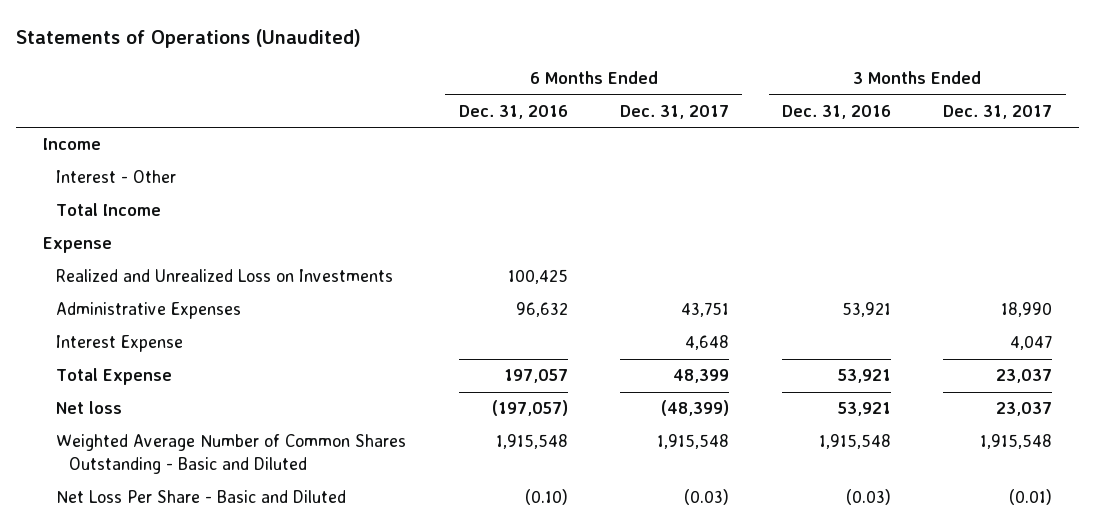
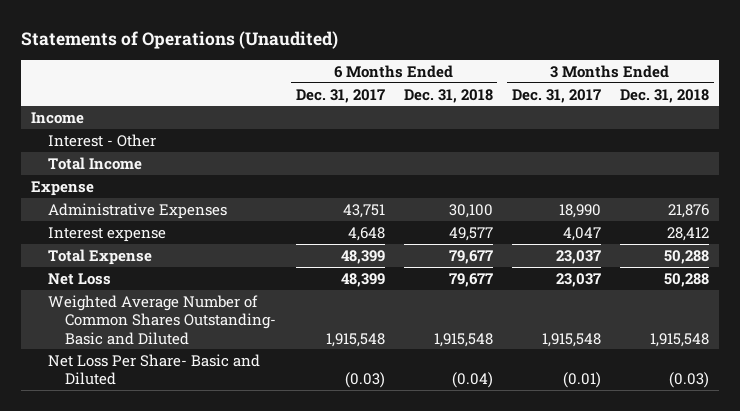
[458,104,568,119] Dec. 31, 2016 -> none
[781,104,891,119] Dec. 31, 2016 -> none
none -> [403,88,493,103] Dec. 31, 2018
none -> [619,88,709,103] Dec. 31, 2018
[55,269,393,283] Realized and Unrealized Loss on Investments -> none
[55,335,183,353] Interest Expense -> [47,226,166,242] Interest expense
[55,401,122,415] Net loss -> [47,272,111,285] Net Loss
[661,400,730,417] (48,399) -> [340,272,385,287] 48,399
[55,434,406,475] Weighted Average Number of Common Shares Outstanding - Basic and Diluted -> [47,294,277,345] Weighted Average Number of Common Shares Outstanding- Basic and Diluted
[55,490,346,504] Net Loss Per Share - Basic and Diluted -> [47,353,260,386] Net Loss Per Share- Basic and Diluted

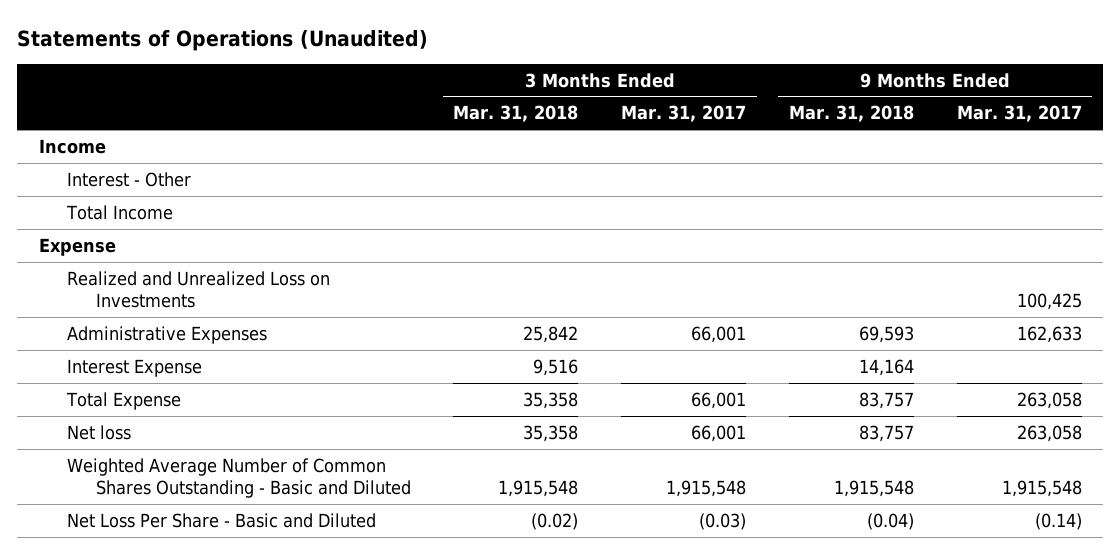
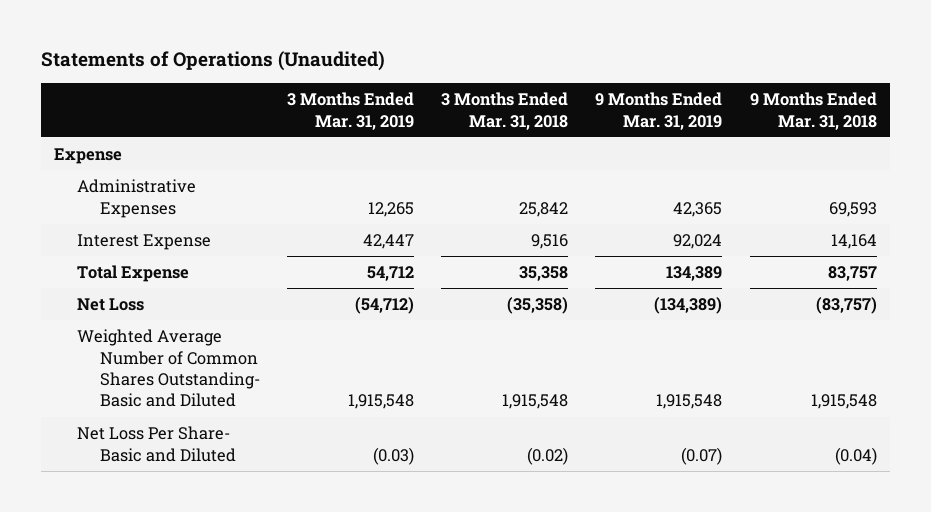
[621,105,747,123] Mar. 31, 2017 -> none
[956,105,1082,123] Mar. 31, 2017 -> none
none -> [286,92,414,130] 3 Months Ended Mar. 31, 2019
none -> [595,92,723,130] 9 Months Ended Mar. 31, 2019
[38,138,106,154] Income -> none
[67,171,192,187] Interest - Other -> none
[66,204,174,220] Total Income -> none
[67,270,331,309] Realized and Unrealized Loss on Investments -> none
[67,424,132,440] Net loss -> [77,298,145,312] Net Loss
[523,424,579,442] 35,358 -> [507,297,569,315] (35,358)
[858,424,914,442] 83,757 -> [815,297,877,315] (83,757)
[67,457,411,499] Weighted Average Number of Common Shares Outstanding - Basic and Diluted -> [77,329,260,408] Weighted Average Number of Common Shares Outstanding- Basic and Diluted
[67,512,377,528] Net Loss Per Share - Basic and Diluted -> [77,426,236,462] Net Loss Per Share- Basic and Diluted

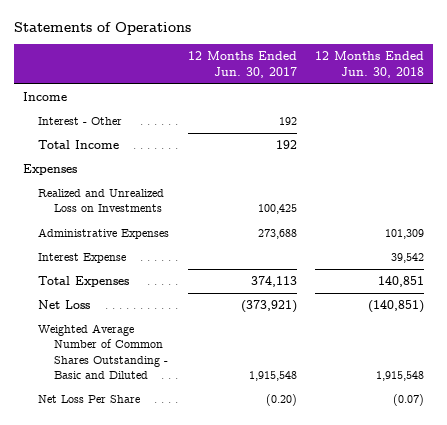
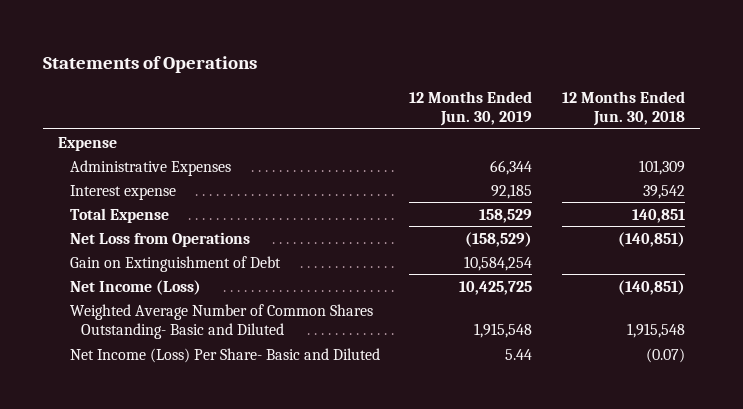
[187,51,297,78] 12 Months Ended Jun. 30, 2017 -> none
none -> [409,90,533,126] 12 Months Ended Jun. 30, 2019
[22,92,67,102] Income -> none
[38,117,123,126] Interest - Other -> none
[38,140,120,150] Total Income -> none
[38,189,165,213] Realized and Unrealized Loss on Investments -> none
[22,164,77,176] Expenses -> [58,136,118,151] Expense
[38,253,127,264] Interest Expense -> [69,184,176,200] Interest expense
[38,276,130,288] Total Expenses -> [69,207,169,223] Total Expense
none -> [69,231,250,247] Net Loss from Operations
none -> [69,255,281,272] Gain on Extinguishment of Debt
[38,300,91,310] Net Loss -> [69,279,201,295] Net Income (Loss)
[38,324,168,379] Weighted Average Number of Common Shares Outstanding - Basic and Diluted -> [69,303,373,340] Weighted Average Number of Common Shares Outstanding- Basic and Diluted
[38,395,141,404] Net Loss Per Share -> [69,347,380,363] Net Income (Loss) Per Share- Basic and Diluted

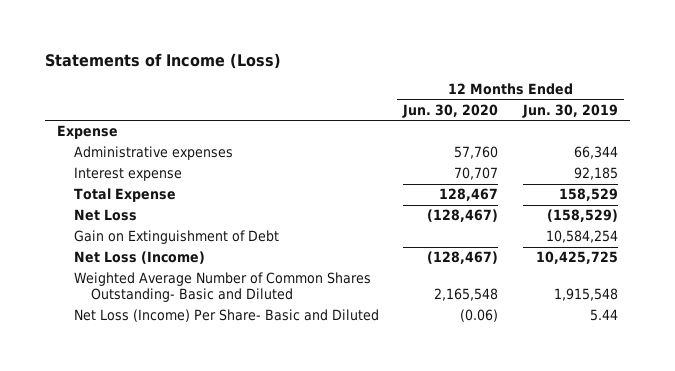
[43,55,258,73] Statements of Operations -> [45,52,282,69] Statements of Income (Loss)
[561,90,685,126] 12 Months Ended Jun. 30, 2018 -> none
none -> [402,103,499,118] Jun. 30, 2020
[69,159,231,176] Administrative Expenses -> [74,146,234,161] Administrative expenses
[69,231,250,247] Net Loss from Operations -> [74,209,138,222] Net Loss
[69,279,201,295] Net Income (Loss) -> [74,251,206,265] Net Loss (Income)
[69,347,380,363] Net Income (Loss) Per Share- Basic and Diluted -> [74,309,380,323] Net Loss (Income) Per Share- Basic and Diluted

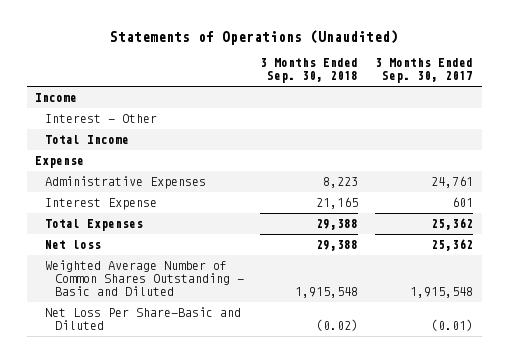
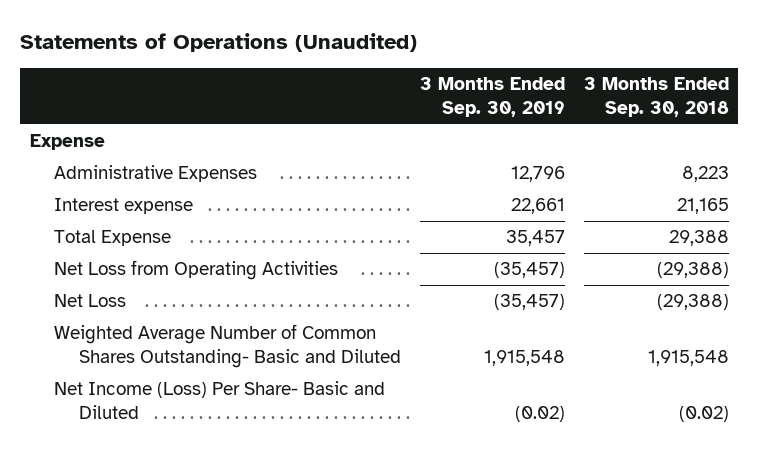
[375,58,474,84] 3 Months Ended Sep. 30, 2017 -> none
none -> [419,76,565,118] 3 Months Ended Sep. 30, 2019
[35,93,78,103] Income -> none
[44,114,157,124] Interest - Other -> none
[44,135,129,145] Total Income -> none
[44,198,157,211] Interest Expense -> [54,198,194,215] Interest expense
[44,219,143,232] Total Expenses -> [54,230,172,247] Total Expense
none -> [54,260,339,281] Net Loss from Operating Activities
[44,240,101,250] Net loss -> [54,294,127,308] Net Loss
[316,240,359,252] 29,388 -> [656,294,729,311] (29,388)
[44,260,244,297] Weighted Average Number of Common Shares Outstanding - Basic and Diluted -> [54,324,402,369] Weighted Average Number of Common Shares Outstanding- Basic and Diluted
[44,307,241,331] Net Loss Per Share-Basic and Diluted -> [54,381,386,420] Net Income (Loss) Per Share- Basic and Diluted

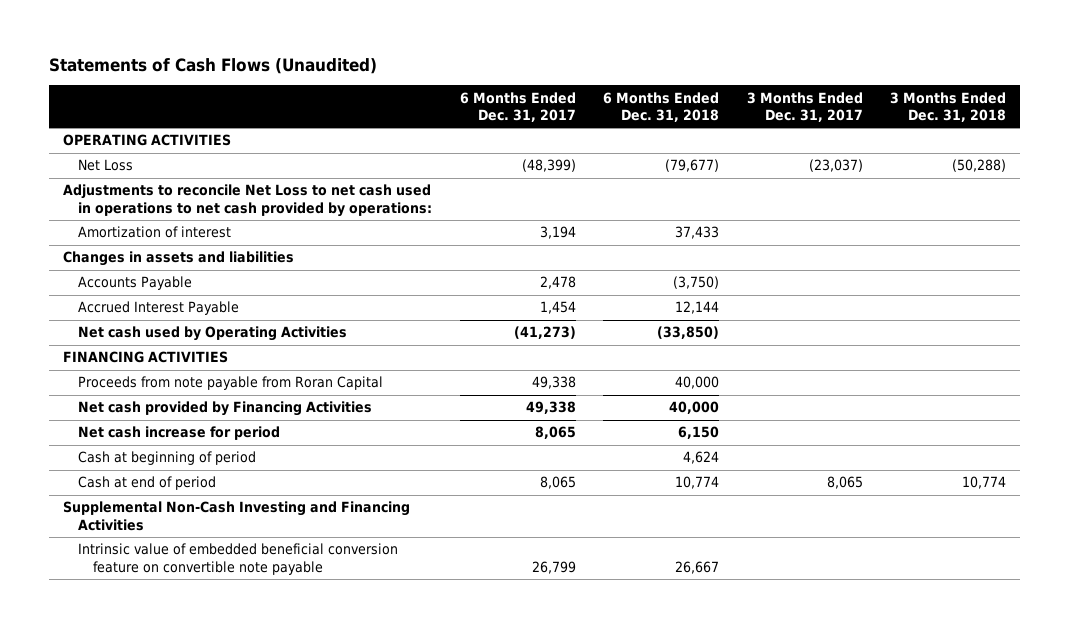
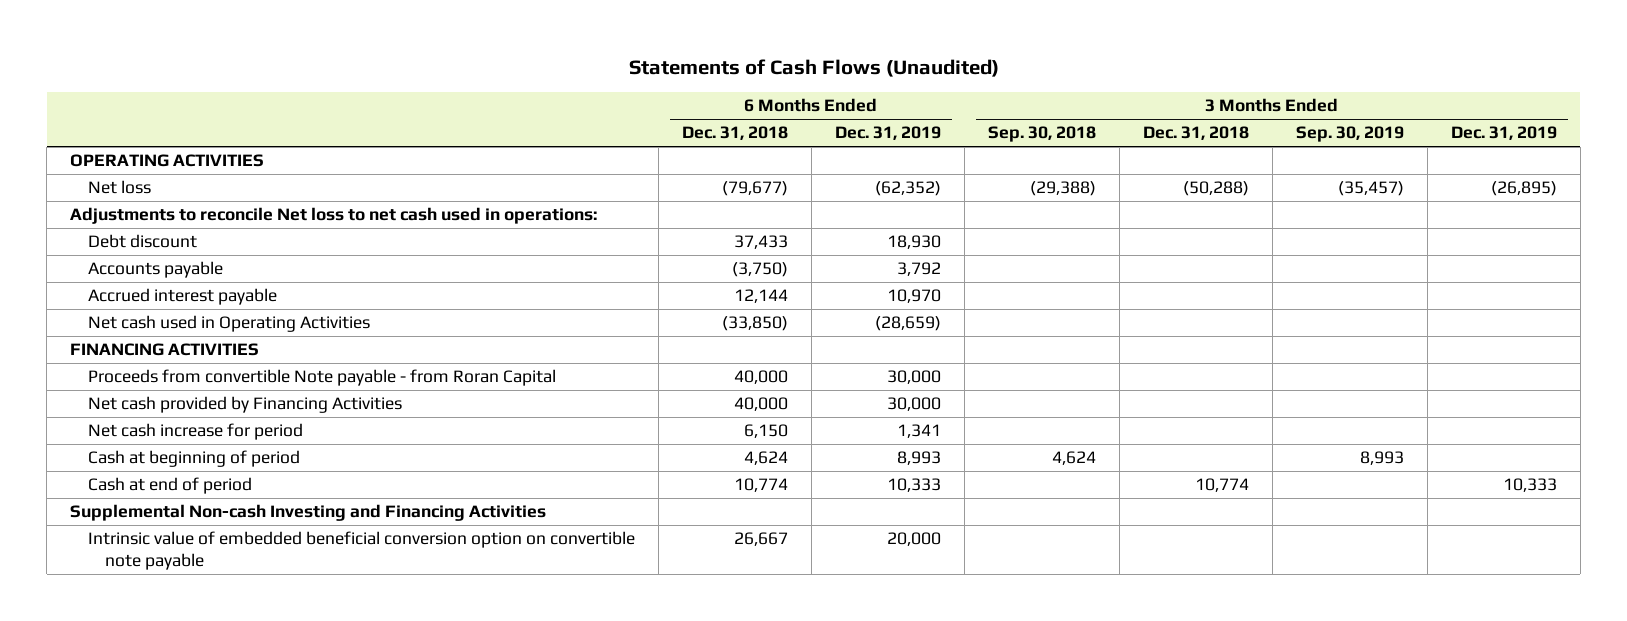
[459,91,576,122] 6 Months Ended Dec. 31, 2017 -> none
[746,91,863,122] 3 Months Ended Dec. 31, 2017 -> none
none -> [834,126,941,141] Dec. 31, 2019
none -> [987,126,1096,143] Sep. 30, 2018
none -> [1295,126,1404,143] Sep. 30, 2019
none -> [1450,126,1557,141] Dec. 31, 2019
[62,251,294,267] Changes in assets and liabilities -> none
[78,159,134,172] Net Loss -> [87,180,151,195] Net loss
[62,184,433,217] Adjustments to reconcile Net Loss to net cash used in operations to net cash provided by operations: -> [70,207,598,225] Adjustments to reconcile Net loss to net cash used in operations:
[78,226,232,239] Amortization of interest -> [87,234,197,249] Debt discount
[78,276,193,291] Accounts Payable -> [87,261,223,279] Accounts payable
[78,301,240,316] Accrued Interest Payable -> [87,288,277,306] Accrued interest payable
[78,326,348,342] Net cash used by Operating Activities -> [87,315,370,333] Net cash used in Operating Activities
[78,376,384,391] Proceeds from note payable from Roran Capital -> [87,369,556,387] Proceeds from convertible Note payable - from Roran Capital
[62,501,410,531] Supplemental Non-Cash Investing and Financing Activities -> [70,504,547,522] Supplemental Non-cash Investing and Financing Activities
[78,543,399,575] Intrinsic value of embedded beneficial conversion feature on convertible note payable -> [87,531,635,570] Intrinsic value of embedded beneficial conversion option on convertible note payable

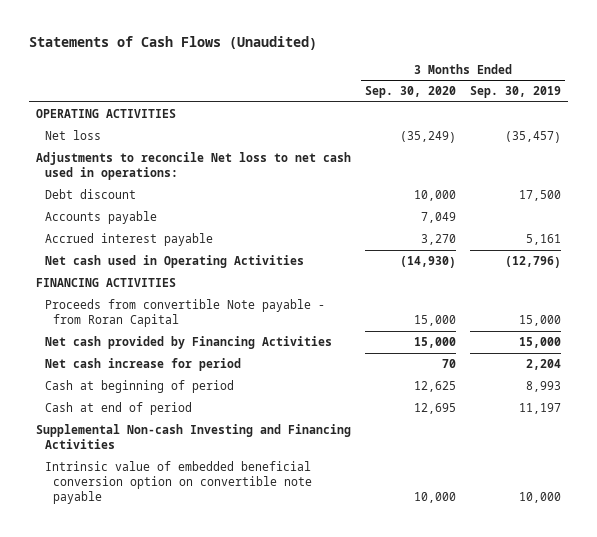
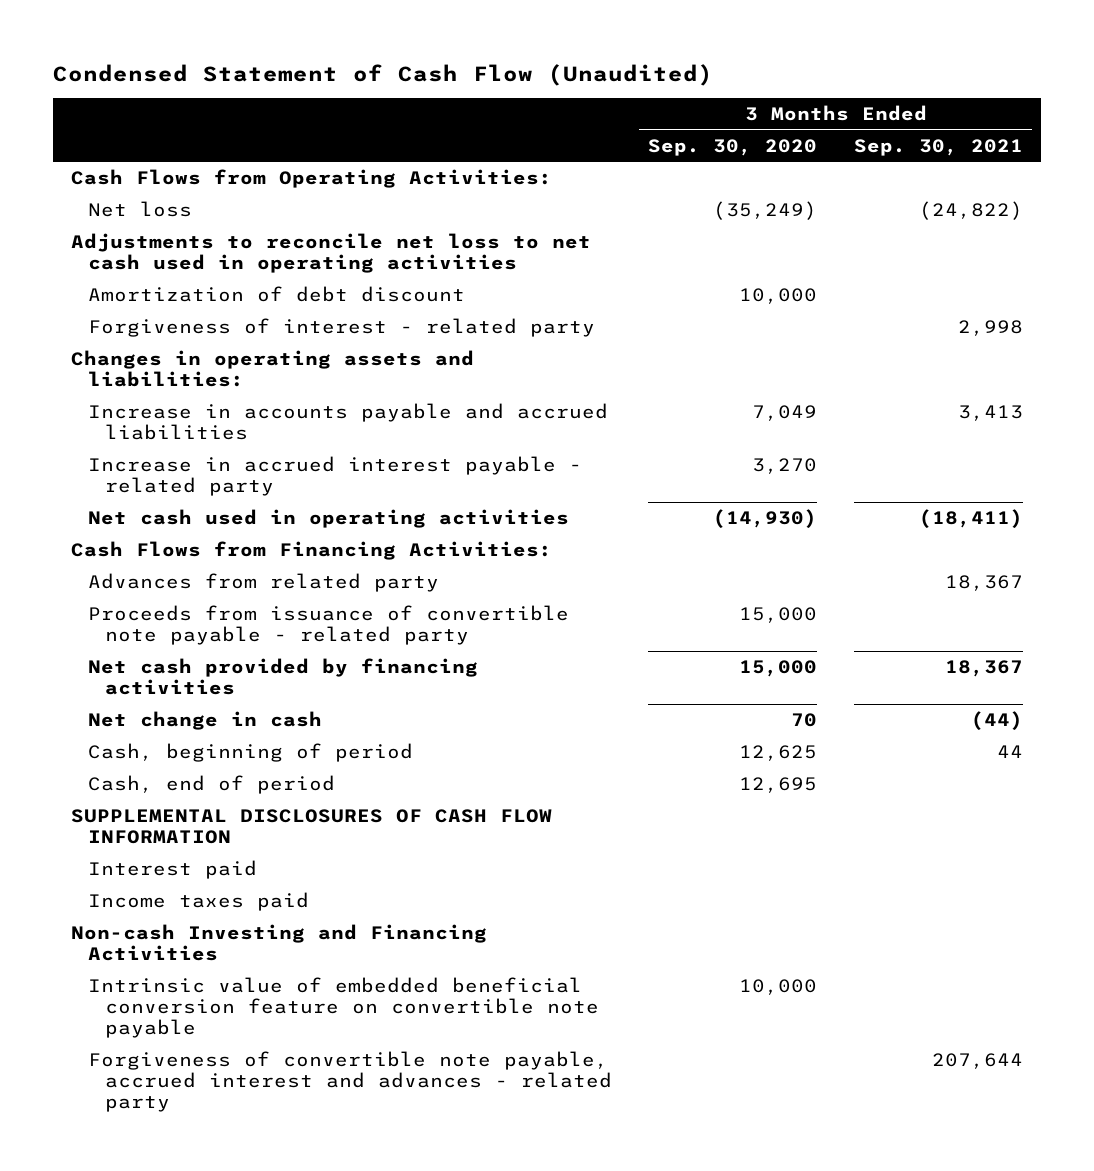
[28,35,317,50] Statements of Cash Flows (Unaudited) -> [52,63,713,86] Condensed Statement of Cash Flow (Unaudited)
[470,86,562,99] Sep. 30, 2019 -> none
none -> [853,138,1023,156] Sep. 30, 2021
[35,109,176,119] OPERATING ACTIVITIES -> [71,168,553,188] Cash Flows from Operating Activities:
[35,152,351,180] Adjustments to reconcile Net loss to net cash used in operations: -> [71,232,592,274] Adjustments to reconcile net loss to net cash used in operating activities
[44,189,136,200] Debt discount -> [88,285,466,302] Amortization of debt discount
none -> [88,317,596,337] Forgiveness of interest - related party
none -> [71,349,475,388] Changes in operating assets and liabilities:
[44,211,157,225] Accounts payable -> [88,402,609,441] Increase in accounts payable and accrued liabilities
[44,233,213,247] Accrued interest payable -> [88,455,583,497] Increase in accrued interest payable - related party
[44,255,304,269] Net cash used in Operating Activities -> [88,508,570,528] Net cash used in operating activities
[35,278,176,288] FINANCING ACTIVITIES -> [71,540,553,560] Cash Flows from Financing Activities:
none -> [88,572,440,592] Advances from related party
[44,299,325,327] Proceeds from convertible Note payable - from Roran Capital -> [88,604,570,646] Proceeds from issuance of convertible note payable - related party
[44,336,332,350] Net cash provided by Financing Activities -> [88,657,479,696] Net cash provided by financing activities
[44,358,241,372] Net cash increase for period -> [88,710,323,730] Net change in cash
[44,380,234,394] Cash at beginning of period -> [88,742,414,762] Cash, beginning of period
[44,402,192,416] Cash at end of period -> [88,774,336,794] Cash, end of period
none -> [71,808,553,845] SUPPLEMENTAL DISCLOSURES OF CASH FLOW INFORMATION
none -> [88,859,258,879] Interest paid
none -> [88,891,310,911] Income taxes paid
[35,424,351,449] Supplemental Non-cash Investing and Financing Activities -> [71,923,488,962] Non-cash Investing and Financing Activities
[44,461,313,504] Intrinsic value of embedded beneficial conversion option on convertible note payable -> [88,976,599,1039] Intrinsic value of embedded beneficial conversion feature on convertible note payable
none -> [88,1050,612,1113] Forgiveness of convertible note payable, accrued interest and advances - related party

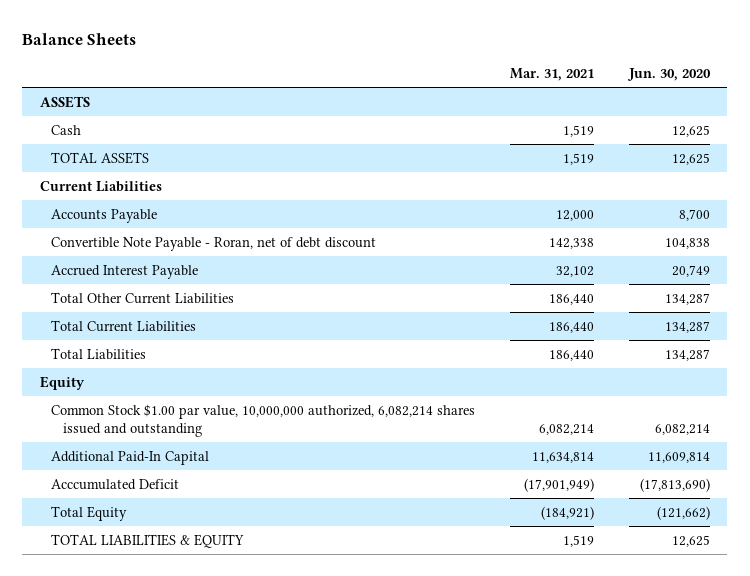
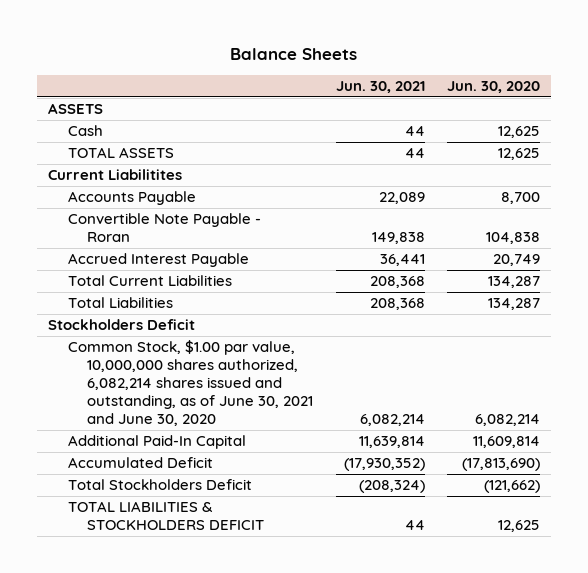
[510,68,595,82] Mar. 31, 2021 -> none
none -> [335,81,425,94] Jun. 30, 2021
[39,180,162,192] Current Liabilities -> [47,169,182,181] Current Liabilitites
[51,236,377,251] Convertible Note Payable - Roran, net of debt discount -> [67,213,261,243] Convertible Note Payable - Roran
[51,291,235,304] Total Other Current Liabilities -> none
[39,375,85,390] Equity -> [47,319,195,331] Stockholders Deficit
[51,403,476,437] Common Stock $1.00 par value, 10,000,000 authorized, 6,082,214 shares issued and outstanding -> [67,340,314,427] Common Stock, $1.00 par value, 10,000,000 shares authorized, 6,082,214 shares issued and outstanding, as of June 30, 2021 and June 30, 2020
[51,478,180,490] Acccumulated Deficit -> [67,457,213,469] Accumulated Deficit
[51,505,128,521] Total Equity -> [67,479,252,491] Total Stockholders Deficit
[51,533,245,548] TOTAL LIABILITIES & EQUITY -> [67,501,265,531] TOTAL LIABILITIES & STOCKHOLDERS DEFICIT

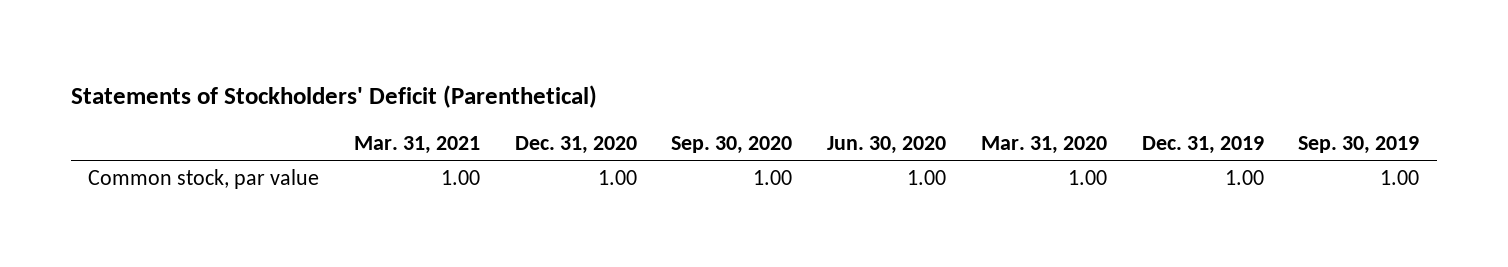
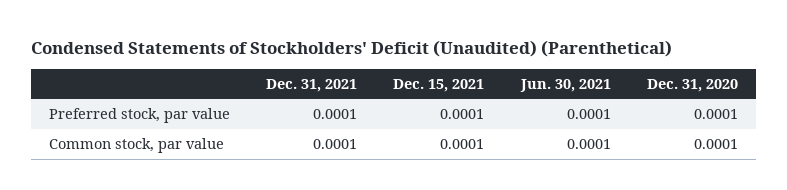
[70,84,597,108] Statements of Stockholders' Deficit (Parenthetical) -> [31,40,673,58] Condensed Statements of Stockholders' Deficit (Unaudited) (Parenthetical)
[353,135,480,154] Mar. 31, 2021 -> none
[671,135,793,154] Sep. 30, 2020 -> none
[827,135,947,154] Jun. 30, 2020 -> none
[980,135,1107,154] Mar. 31, 2020 -> none
[1141,135,1264,154] Dec. 31, 2019 -> none
[1298,135,1420,154] Sep. 30, 2019 -> none
none -> [266,78,358,92] Dec. 31, 2021
none -> [393,78,485,92] Dec. 15, 2021
none -> [519,78,611,92] Jun. 30, 2021
none -> [49,108,231,124] Preferred stock, par value
[597,170,637,186] 1.00 -> [693,139,738,150] 0.0001

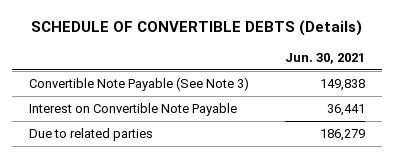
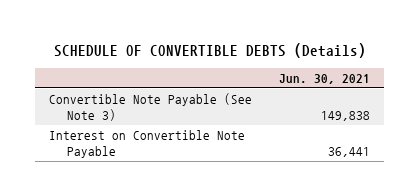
[29,128,154,142] Due to related parties -> none

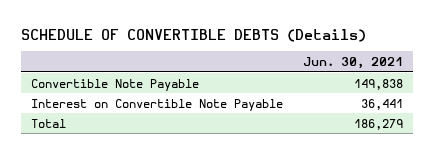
[48,92,252,122] Convertible Note Payable (See Note 3) -> [30,78,199,91] Convertible Note Payable
none -> [30,118,66,128] Total

